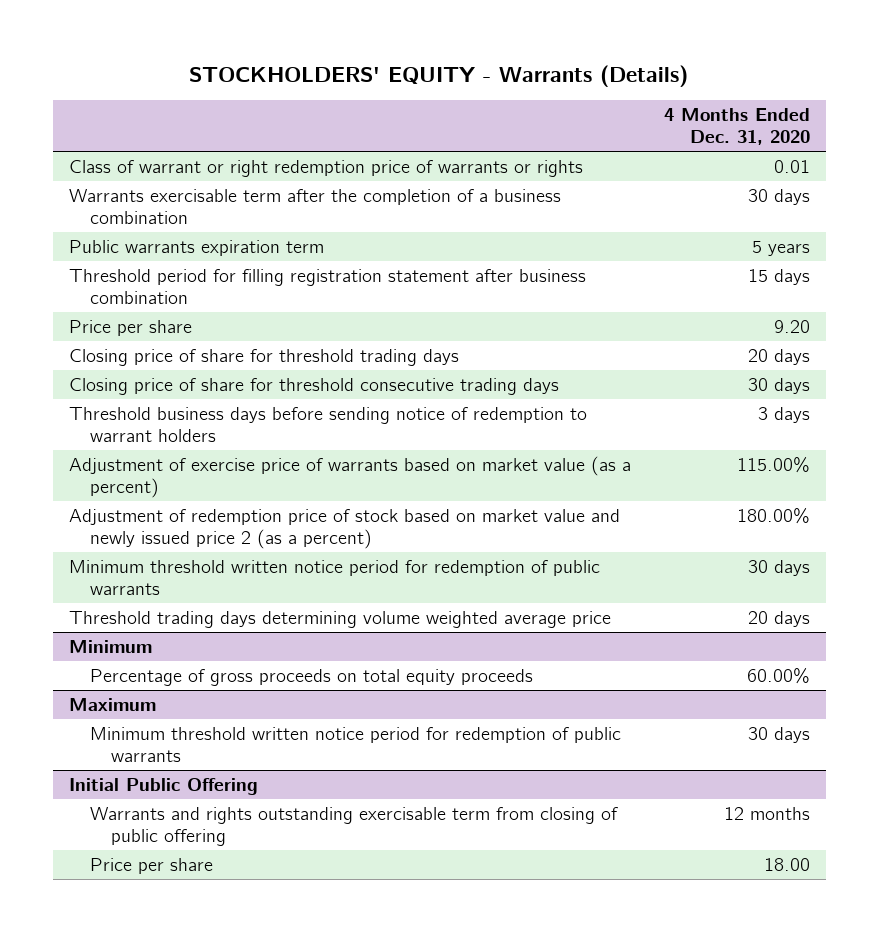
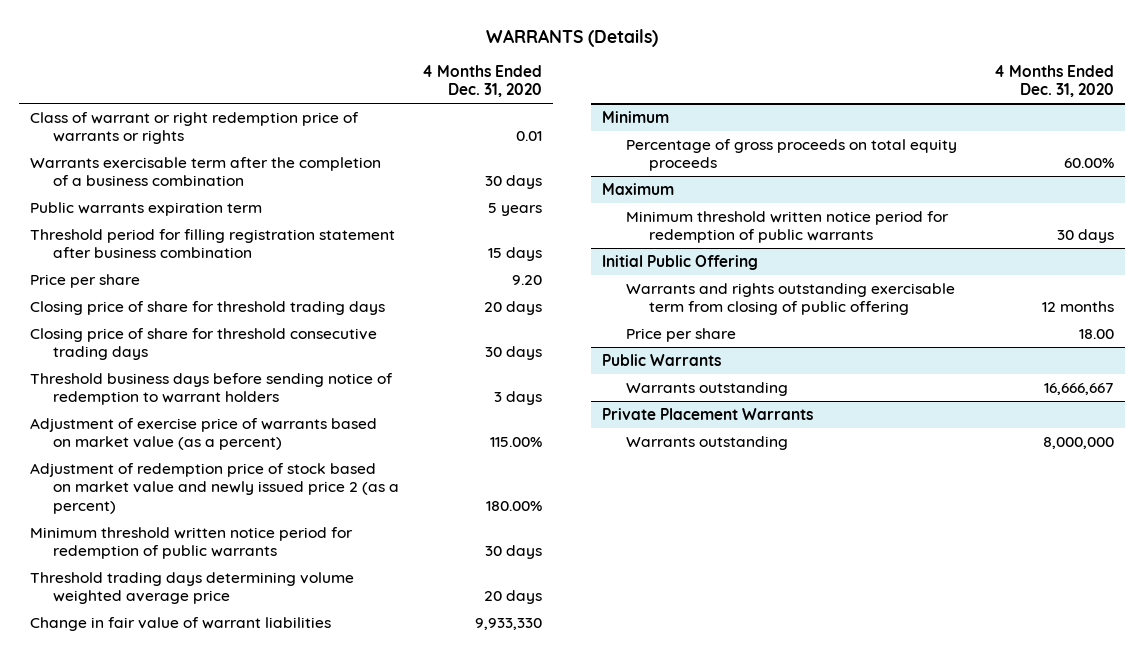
[189,64,689,87] STOCKHOLDERS' EQUITY - Warrants (Details) -> [486,28,659,47] WARRANTS (Details)
none -> [29,616,331,631] Change in fair value of warrant liabilities
none -> [602,353,722,366] Public Warrants
none -> [625,381,788,396] Warrants outstanding
none -> [602,407,814,420] Private Placement Warrants
none -> [625,435,788,450] Warrants outstanding

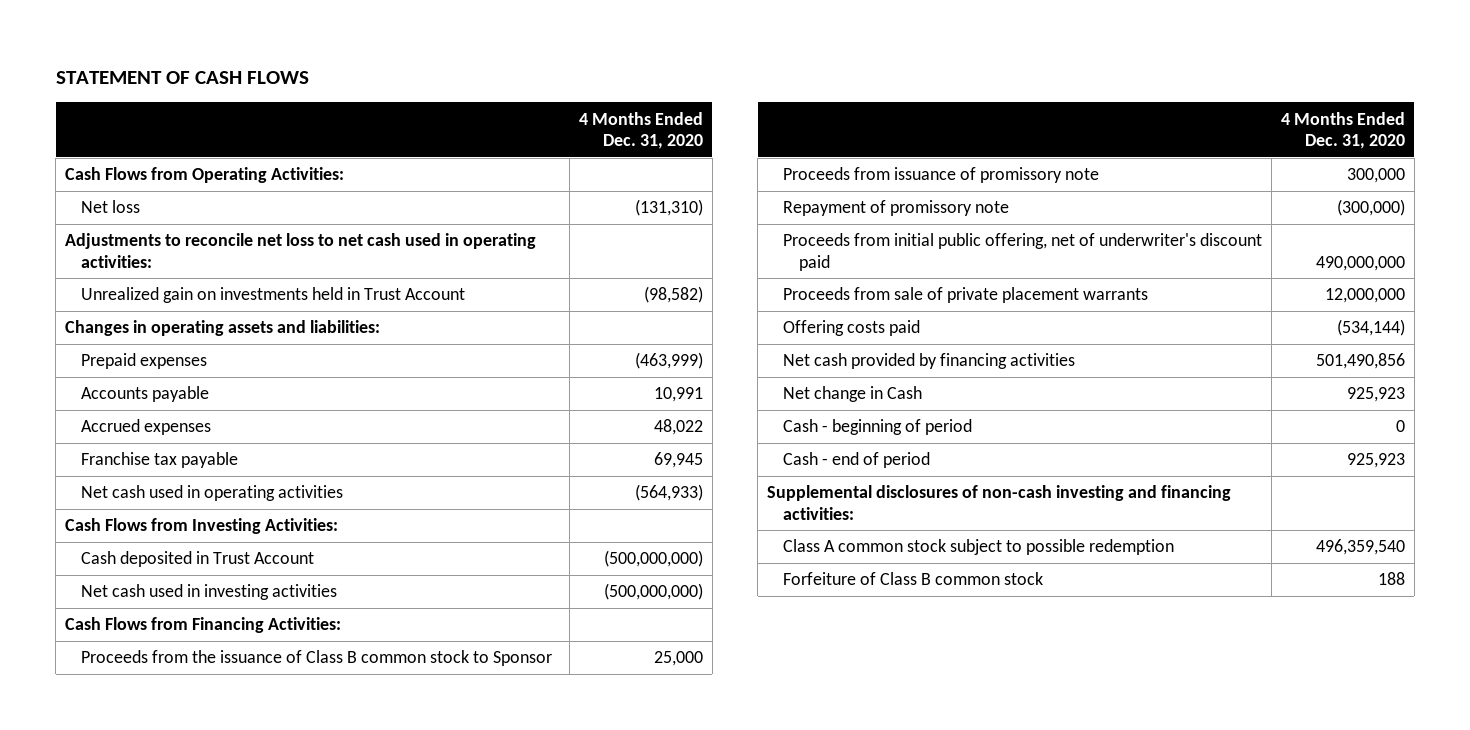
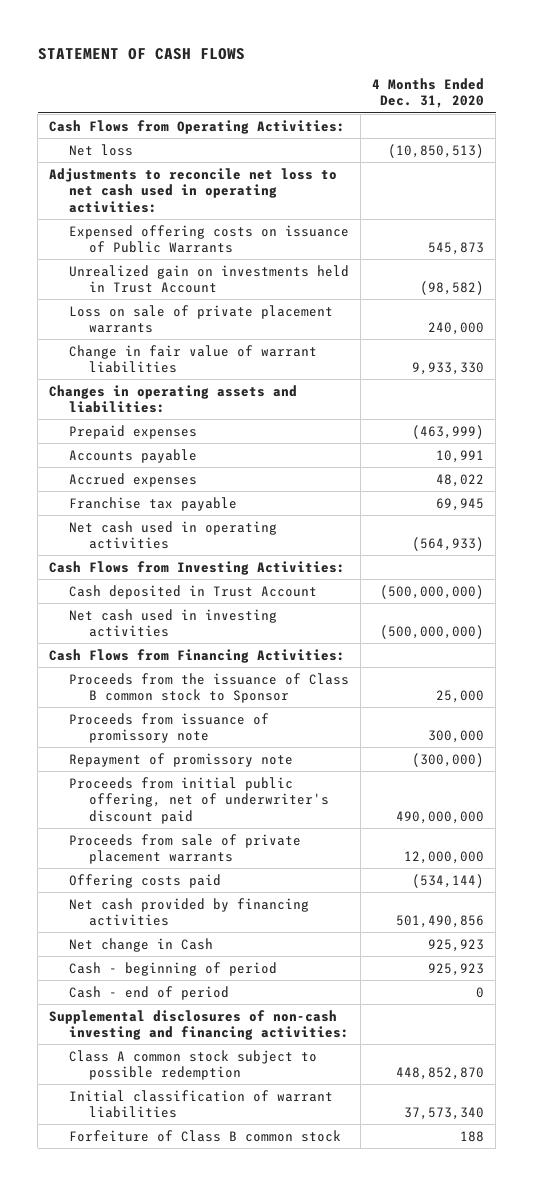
[634,199,703,217] (131,310) -> [388,143,485,158] (10,850,513)
none -> [69,224,350,254] Expensed offering costs on issuance of Public Warrants
none -> [69,304,334,334] Loss on sale of private placement warrants
none -> [69,344,318,374] Change in fair value of warrant liabilities
[1395,420,1405,433] 0 -> [428,962,485,976] 925,923
[1346,453,1405,469] 925,923 -> [476,986,485,998] 0
[1315,539,1405,556] 496,359,540 -> [396,1067,485,1081] 448,852,870
none -> [69,1089,334,1119] Initial classification of warrant liabilities

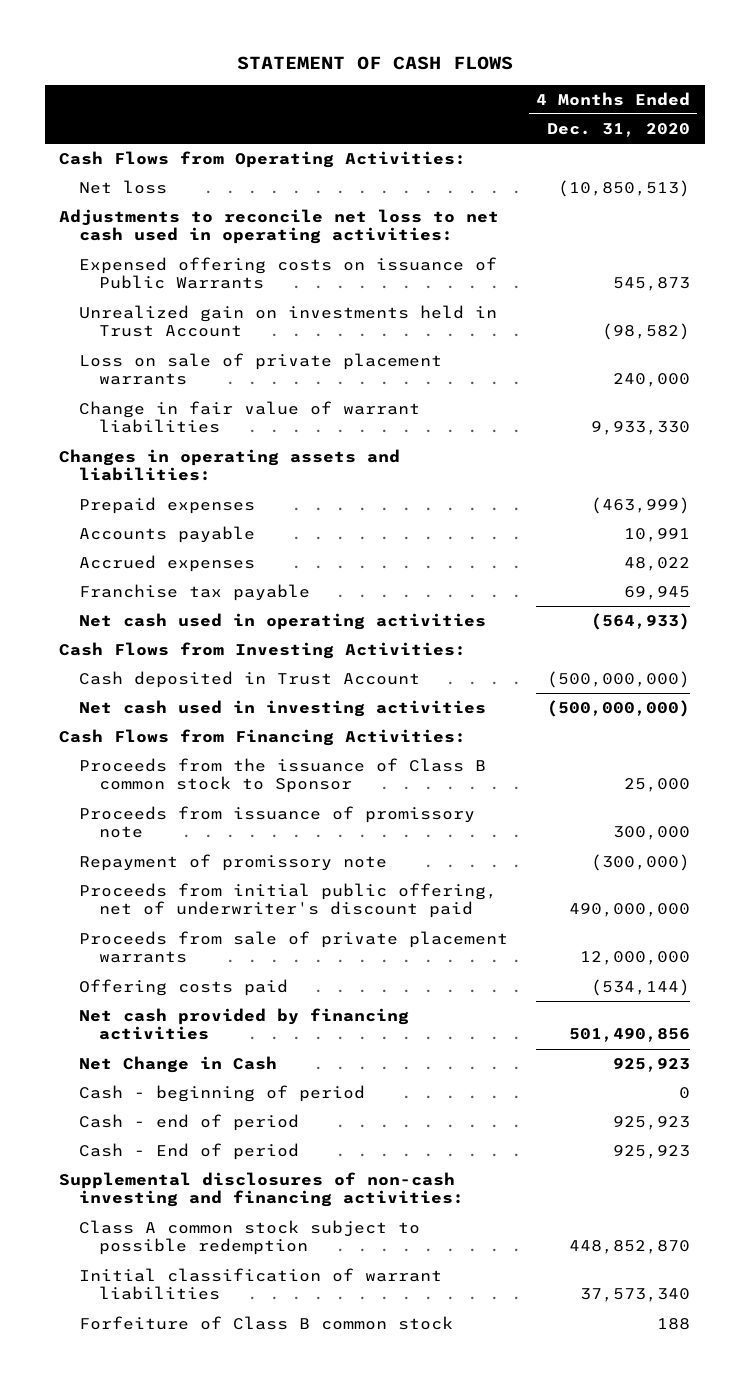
[69,937,214,952] Net change in Cash -> [78,1055,277,1073] Net Change in Cash
[428,962,485,976] 925,923 -> [679,1086,691,1099] 0
[476,986,485,998] 0 -> [613,1115,691,1130] 925,923
none -> [78,1142,299,1160] Cash - End of period

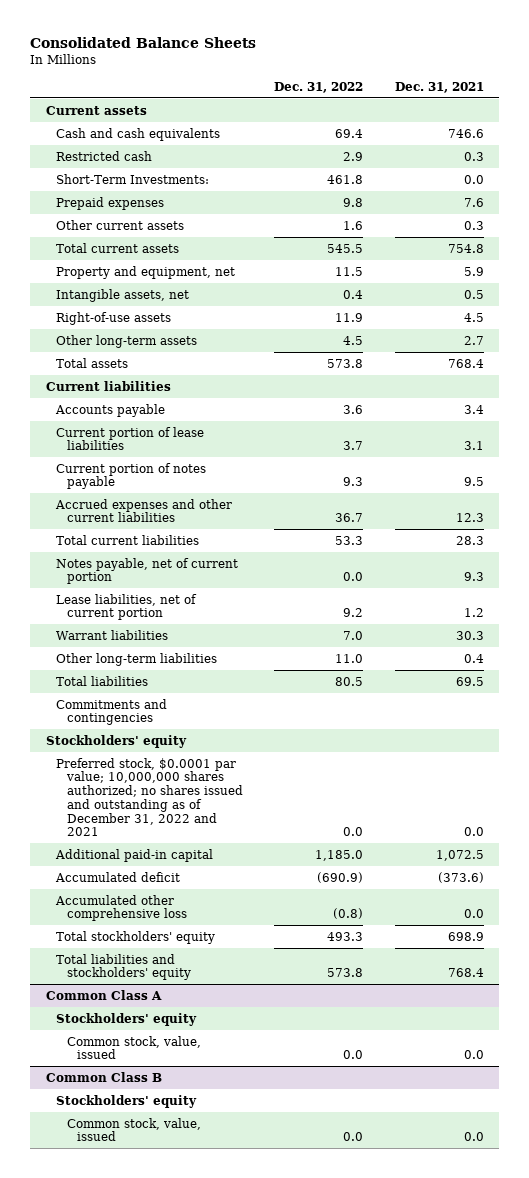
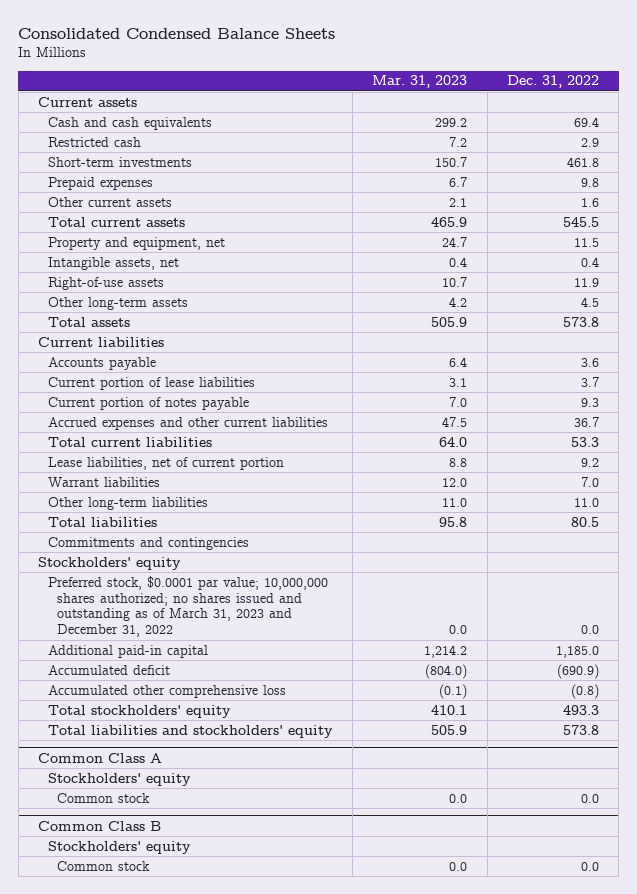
[29,37,256,49] Consolidated Balance Sheets -> [18,28,336,40] Consolidated Condensed Balance Sheets
[394,81,484,93] Dec. 31, 2021 -> none
none -> [372,75,468,89] Mar. 31, 2023
[56,173,210,184] Short-Term Investments: -> [47,156,192,167] Short-term investments
[56,557,239,585] Notes payable, net of current portion -> none
[56,757,243,837] Preferred stock, $0.0001 par value; 10,000,000 shares authorized; no shares issued and outstanding as of December 31, 2022 and 2021 -> [47,575,328,638] Preferred stock, $0.0001 par value; 10,000,000 shares authorized; no shares issued and outstanding as of March 31, 2023 and December 31, 2022
[66,1035,201,1060] Common stock, value, issued -> [57,792,151,803] Common stock
[66,1117,201,1142] Common stock, value, issued -> [57,860,151,871] Common stock

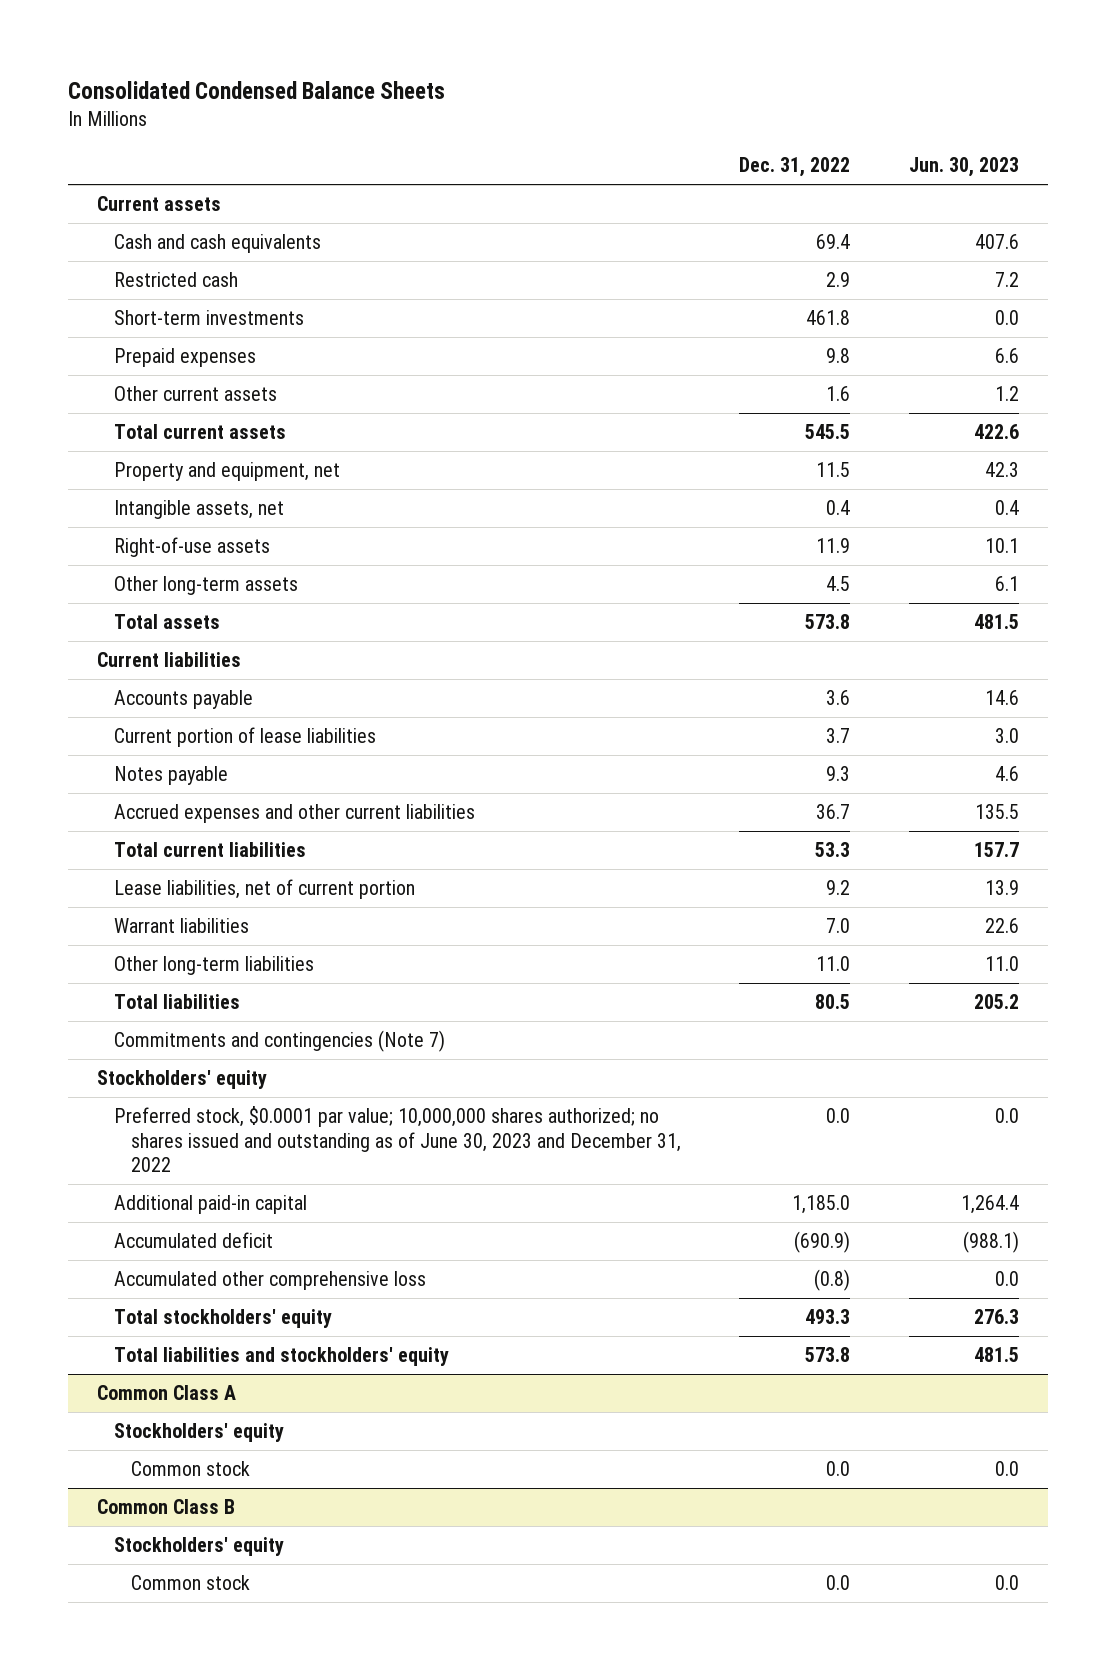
[372,75,468,89] Mar. 31, 2023 -> none
none -> [908,157,1019,178] Jun. 30, 2023
[47,396,249,410] Current portion of notes payable -> [114,766,229,786] Notes payable
[47,536,249,550] Commitments and contingencies -> [114,1030,446,1053] Commitments and contingencies (Note 7)
[47,575,328,638] Preferred stock, $0.0001 par value; 10,000,000 shares authorized; no shares issued and outstanding as of March 31, 2023 and December 31, 2022 -> [114,1106,682,1173] Preferred stock, $0.0001 par value; 10,000,000 shares authorized; no shares issued and outstanding as of June 30, 2023 and December 31, 2022

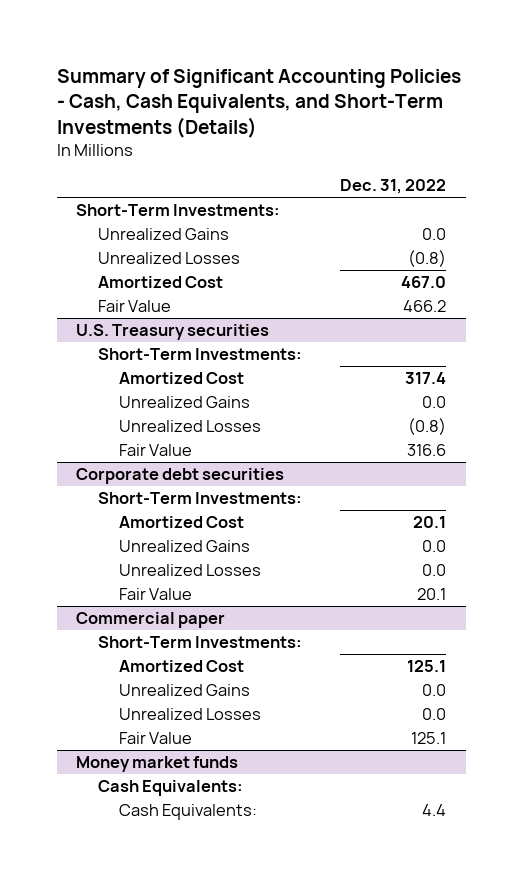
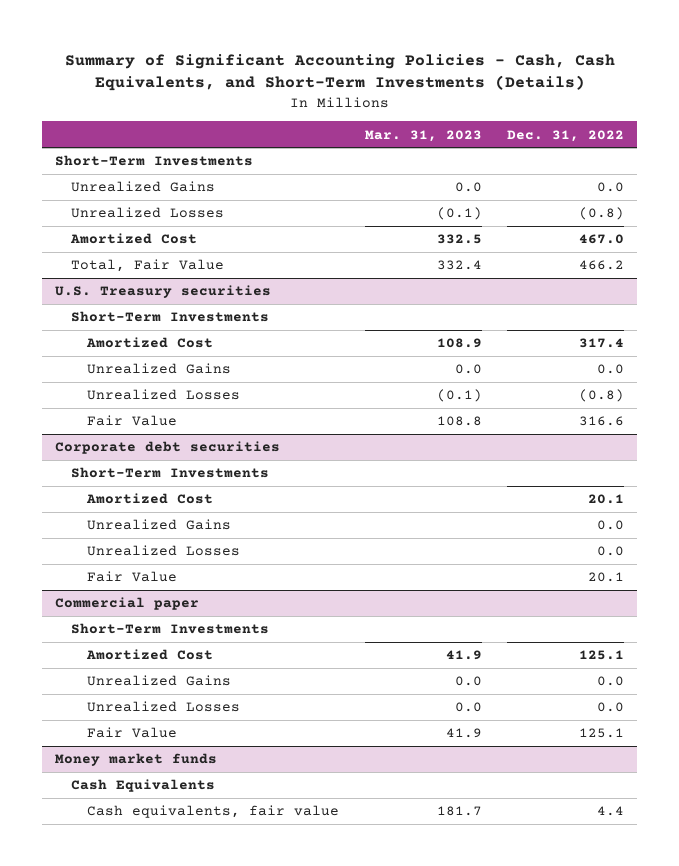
none -> [364,129,482,142] Mar. 31, 2023
[76,204,281,217] Short-Term Investments: -> [54,155,253,167] Short-Term Investments
[97,300,171,313] Fair Value -> [70,259,224,273] Total, Fair Value
[97,348,302,361] Short-Term Investments: -> [70,311,269,323] Short-Term Investments
[97,492,302,505] Short-Term Investments: -> [70,467,269,479] Short-Term Investments
[97,636,302,649] Short-Term Investments: -> [70,623,269,635] Short-Term Investments
[97,780,243,797] Cash Equivalents: -> [70,779,215,793] Cash Equivalents
[118,804,257,821] Cash Equivalents: -> [86,805,339,819] Cash equivalents, fair value

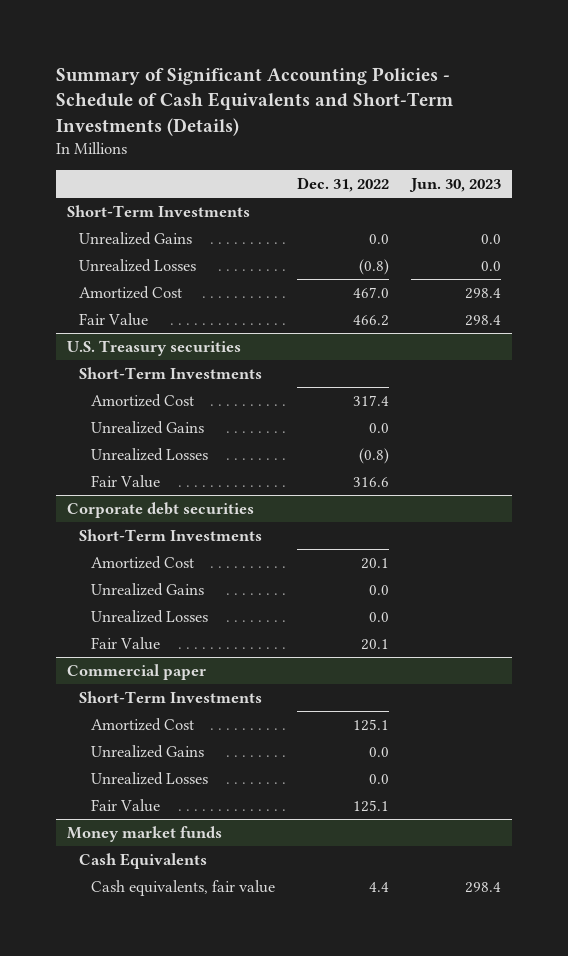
[64,53,615,92] Summary of Significant Accounting Policies - Cash, Cash Equivalents, and Short-Term Investments (Details) -> [55,67,453,136] Summary of Significant Accounting Policies - Schedule of Cash Equivalents and Short-Term Investments (Details)
[364,129,482,142] Mar. 31, 2023 -> none
none -> [409,178,502,193] Jun. 30, 2023
[70,259,224,273] Total, Fair Value -> [78,312,148,326] Fair Value

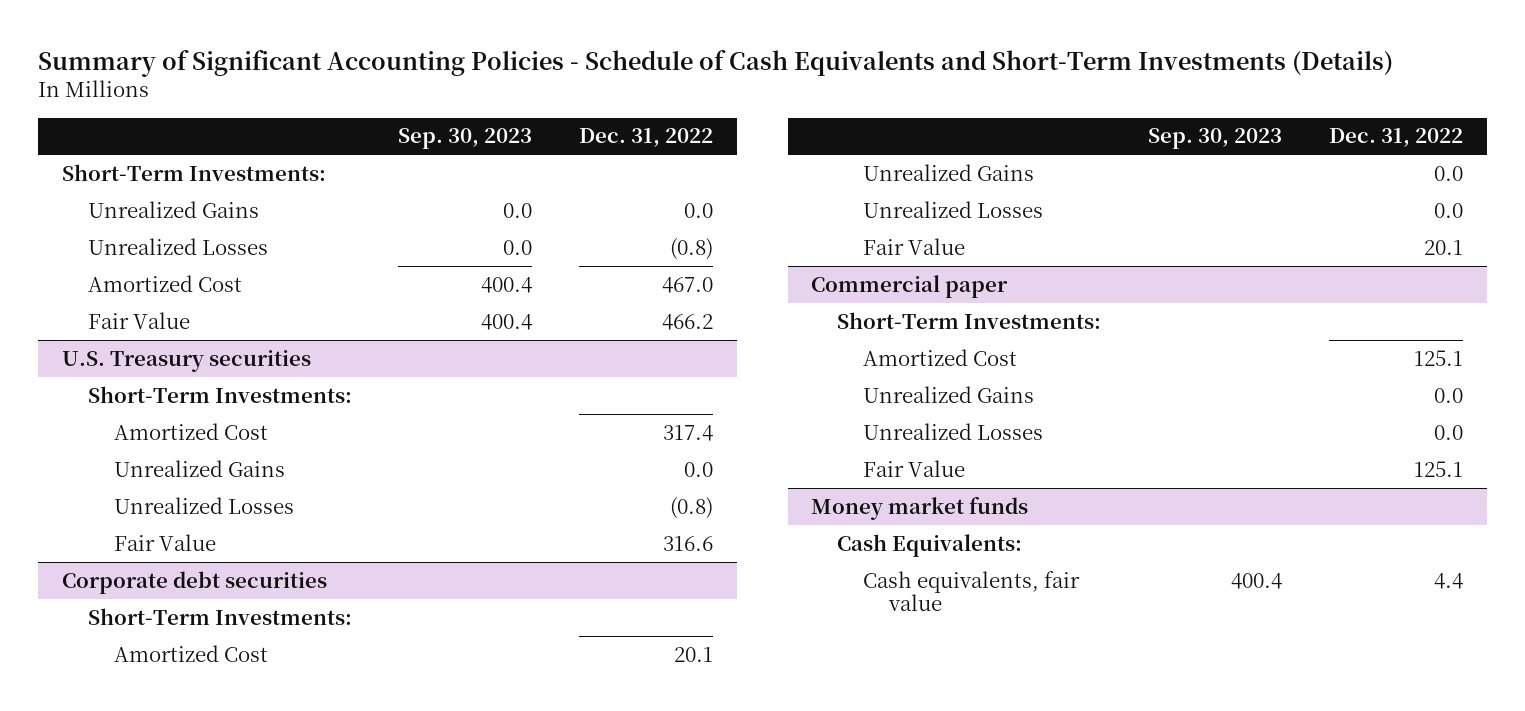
[409,178,502,193] Jun. 30, 2023 -> none
none -> [398,128,533,150] Sep. 30, 2023
[66,204,250,217] Short-Term Investments -> [61,163,326,181] Short-Term Investments:
[78,366,262,379] Short-Term Investments -> [87,385,352,403] Short-Term Investments:
[78,528,262,541] Short-Term Investments -> [87,607,352,625] Short-Term Investments:
[78,690,262,703] Short-Term Investments -> [837,311,1102,329] Short-Term Investments:
[78,852,207,869] Cash Equivalents -> [837,533,1023,557] Cash Equivalents:

